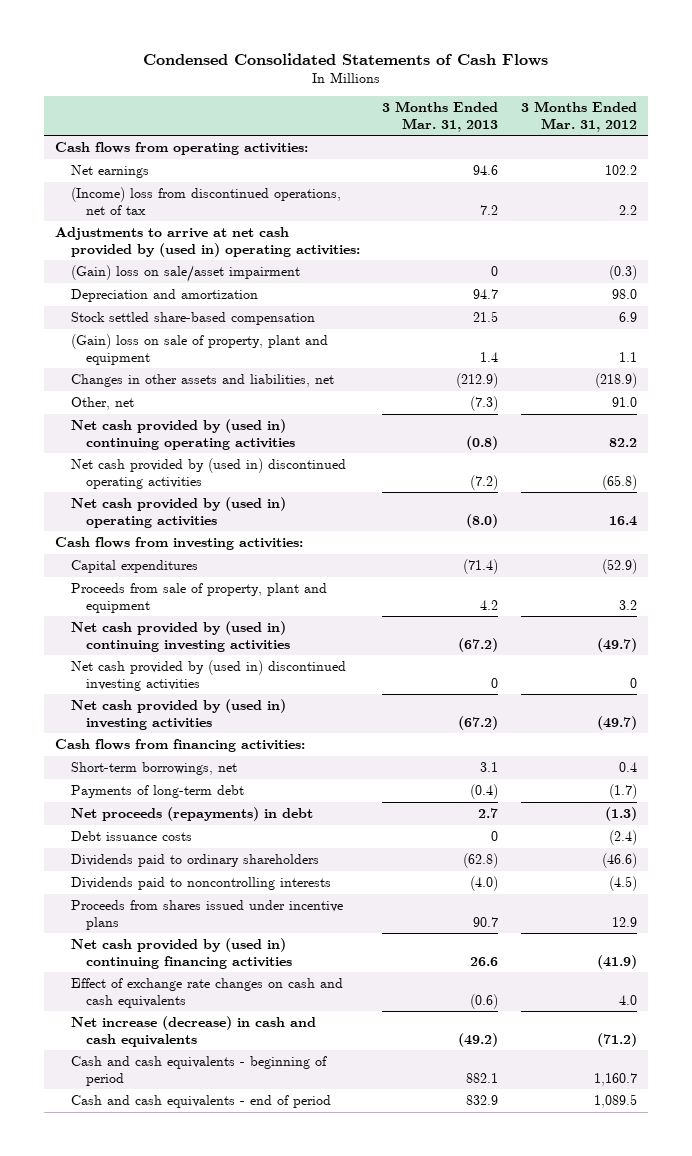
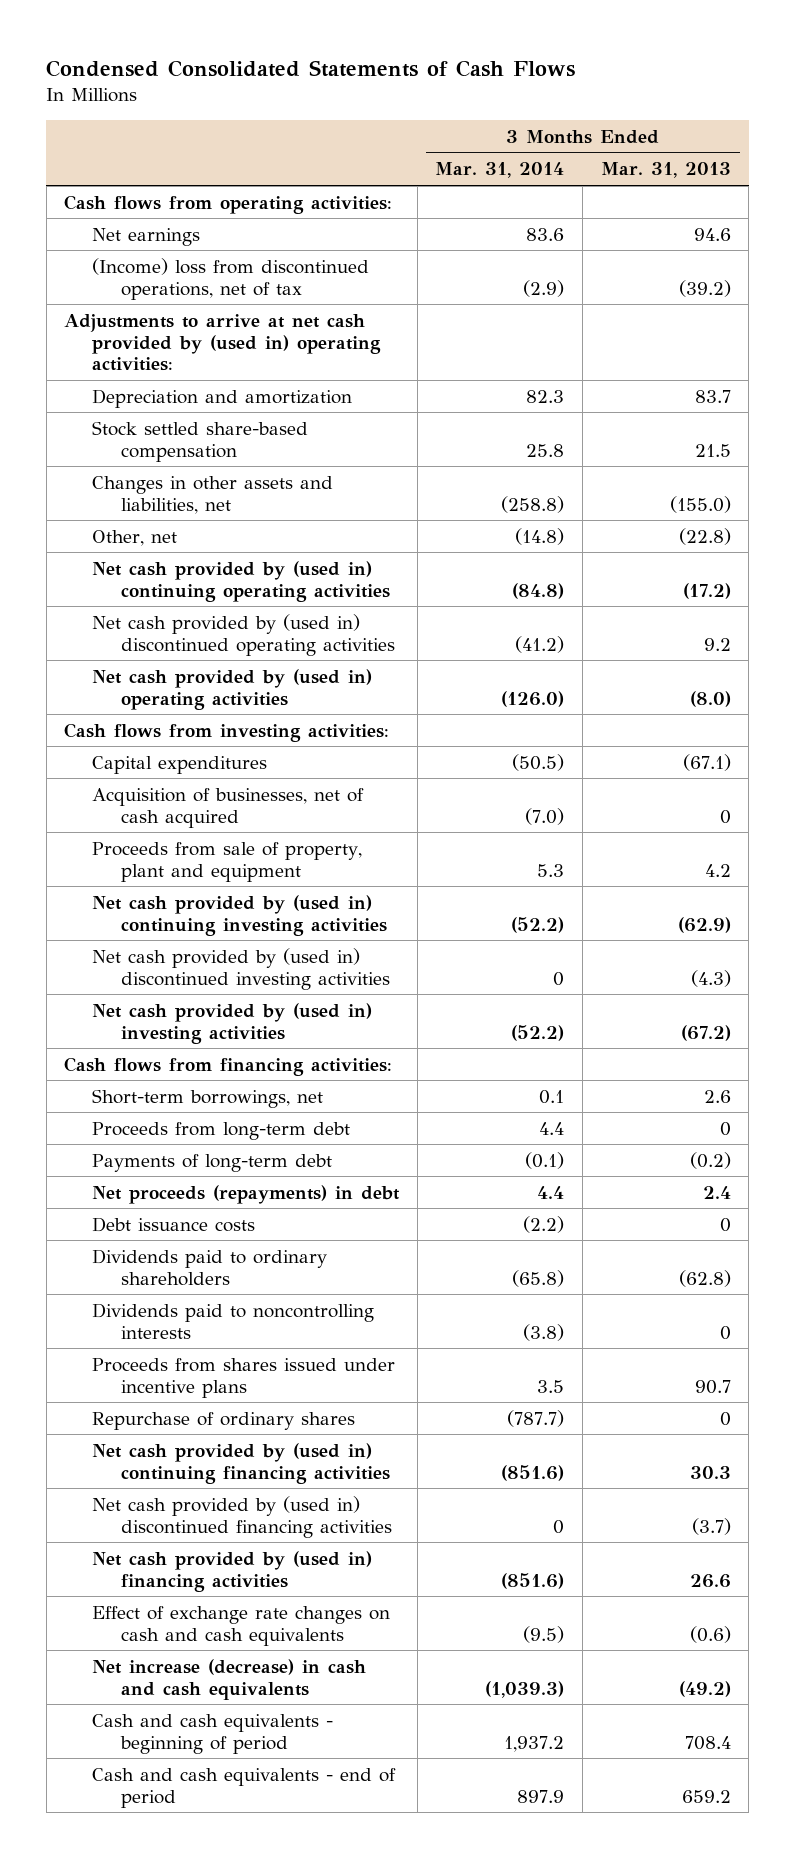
[521,101,638,132] 3 Months Ended Mar. 31, 2012 -> none
none -> [435,162,565,179] Mar. 31, 2014
[480,204,499,215] 7.2 -> [678,279,731,297] (39.2)
[70,265,300,283] (Gain) loss on sale/asset impairment -> none
[473,289,499,300] 94.7 -> [694,389,731,403] 83.7
[70,334,328,365] (Gain) loss on sale of property, plant and equipment -> none
[456,373,499,389] (212.9) -> [669,495,731,513] (155.0)
[470,396,499,412] (7.3) -> [678,527,731,545] (22.8)
[466,435,499,450] (0.8) -> [682,582,731,599] (17.2)
[470,474,499,490] (7.2) -> [703,637,731,651] 9.2
[463,559,499,575] (71.4) -> [682,753,731,771] (67.1)
none -> [92,787,365,828] Acquisition of businesses, net of cash acquired
[458,637,499,652] (67.2) -> [677,916,731,933] (62.9)
[491,677,499,688] 0 -> [690,969,731,987] (4.3)
[480,762,499,773] 3.1 -> [703,1089,731,1103] 2.6
none -> [92,1121,351,1140] Proceeds from long-term debt
[470,784,499,800] (0.4) -> [689,1151,731,1169] (0.2)
[478,808,499,819] 2.7 -> [702,1185,731,1199] 2.4
[470,876,499,892] (4.0) -> [719,1325,731,1340] 0
none -> [92,1411,356,1430] Repurchase of ordinary shares
[470,956,499,966] 26.6 -> [689,1465,731,1479] 30.3
none -> [92,1495,392,1538] Net cash provided by (used in) discontinued financing activities
none -> [92,1550,373,1592] Net cash provided by (used in) financing activities
[466,1072,499,1083] 882.1 -> [684,1735,731,1750] 708.4
[466,1095,499,1106] 832.9 -> [681,1789,731,1803] 659.2

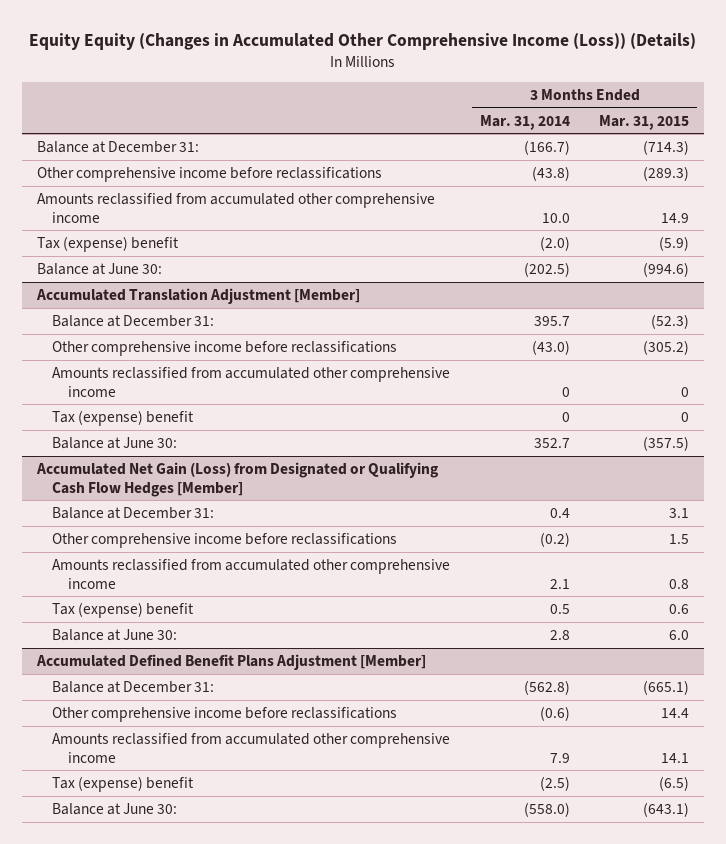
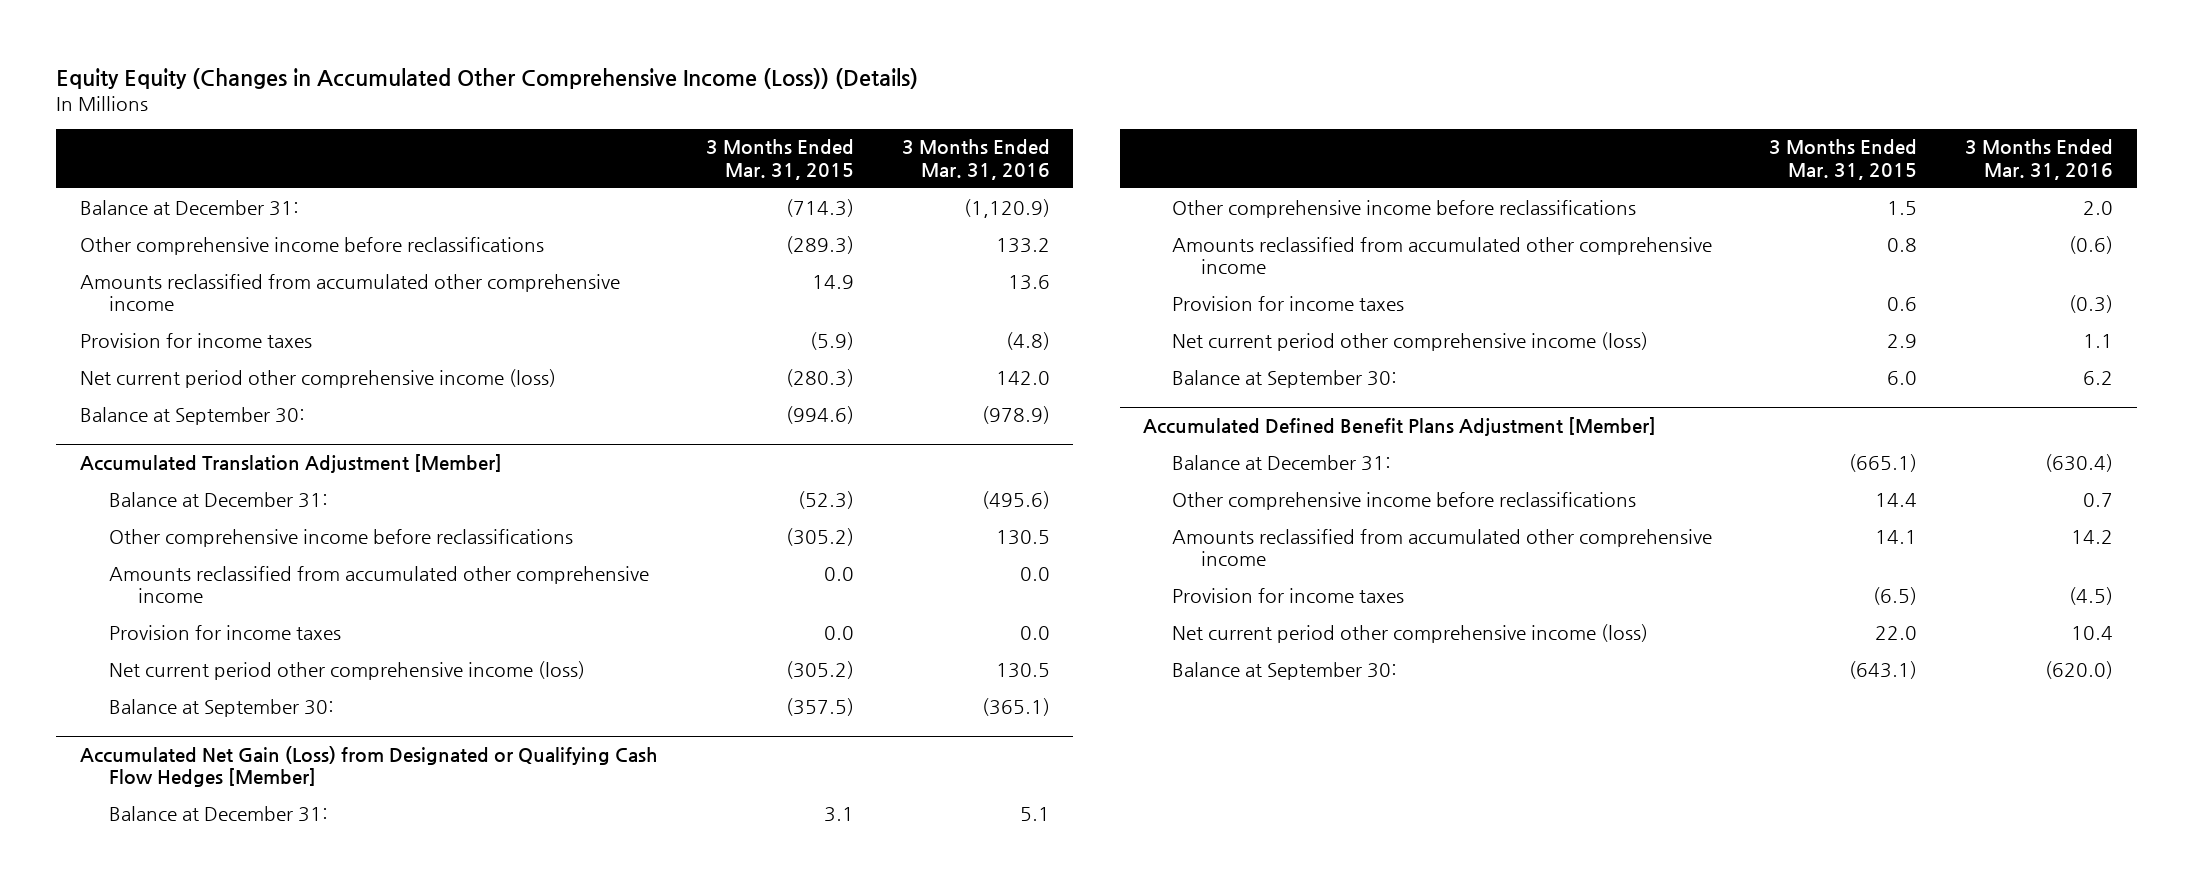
[479,114,570,130] Mar. 31, 2014 -> none
none -> [901,139,1050,180] 3 Months Ended Mar. 31, 2016
[37,235,180,252] Tax (expense) benefit -> [80,332,313,348] Provision for income taxes
none -> [80,368,557,388] Net current period other comprehensive income (loss)
[37,262,163,275] Balance at June 30: -> [80,406,306,425] Balance at September 30:
[52,409,195,426] Tax (expense) benefit -> none
[681,386,690,397] 0 -> [823,566,854,581] 0.0
none -> [109,624,342,640] Provision for income taxes
none -> [109,660,586,680] Net current period other comprehensive income (loss)
[52,436,178,449] Balance at June 30: -> [109,698,335,717] Balance at September 30:
[52,601,195,618] Tax (expense) benefit -> [1172,295,1405,311] Provision for income taxes
none -> [1172,331,1649,351] Net current period other comprehensive income (loss)
[52,628,178,641] Balance at June 30: -> [1172,369,1398,388] Balance at September 30:
[52,775,195,792] Tax (expense) benefit -> [1172,587,1405,603] Provision for income taxes
none -> [1172,623,1649,643] Net current period other comprehensive income (loss)
[52,802,178,815] Balance at June 30: -> [1172,661,1398,680] Balance at September 30:

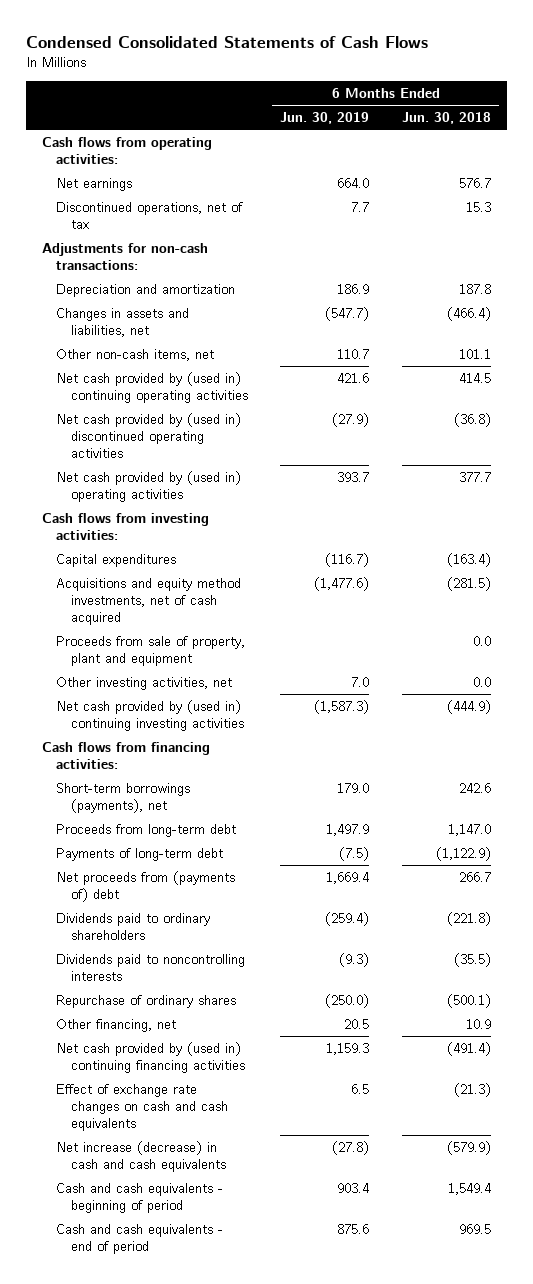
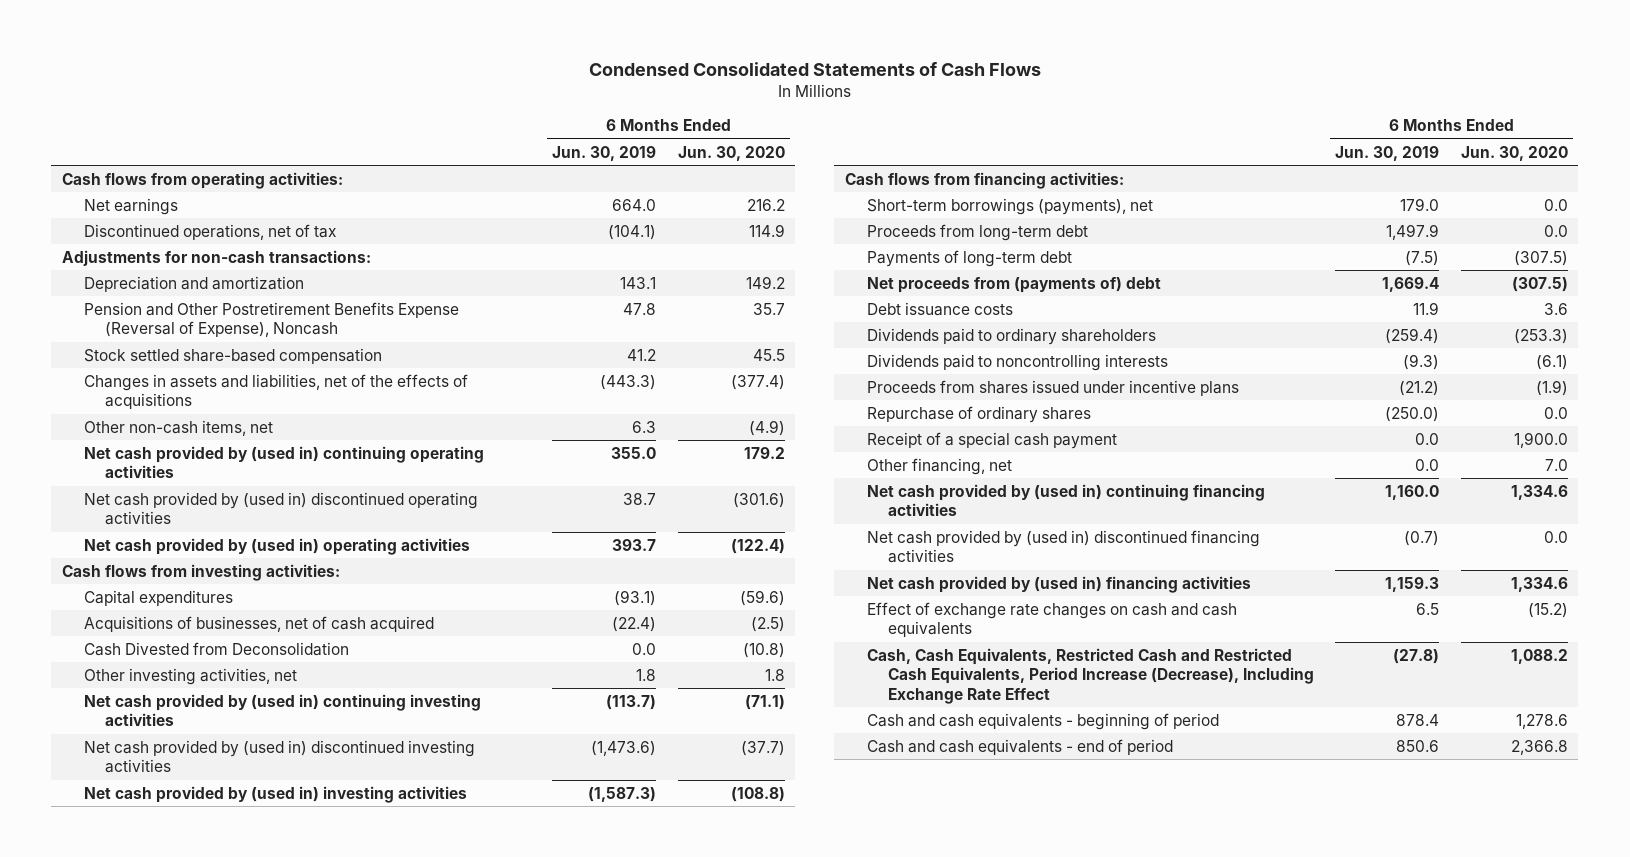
[402,112,492,125] Jun. 30, 2018 -> none
none -> [677,145,785,161] Jun. 30, 2020
[351,201,370,212] 7.7 -> [608,224,657,240] (104.1)
[337,283,370,294] 186.9 -> [620,276,657,289] 143.1
none -> [83,301,459,338] Pension and Other Postretirement Benefits Expense (Reversal of Expense), Noncash
none -> [83,347,382,364] Stock settled share-based compensation
[56,307,190,338] Changes in assets and liabilities, net -> [83,373,468,410] Changes in assets and liabilities, net of the effects of acquisitions
[325,306,370,321] (547.7) -> [600,374,657,390] (443.3)
[337,348,370,359] 110.7 -> [632,420,657,433] 6.3
[337,372,370,383] 421.6 -> [611,446,657,459] 355.0
[332,412,370,427] (27.9) -> [623,492,657,505] 38.7
[56,635,246,667] Proceeds from sale of property, plant and equipment -> none
[325,552,370,567] (116.7) -> [614,589,657,606] (93.1)
[56,577,242,626] Acquisitions and equity method investments, net of cash acquired -> [83,615,434,632] Acquisitions of businesses, net of cash acquired
[314,576,370,591] (1,477.6) -> [612,616,657,632] (22.4)
none -> [83,641,349,656] Cash Divested from Deconsolidation
[351,676,370,687] 7.0 -> [636,668,657,681] 1.8
[314,699,370,714] (1,587.3) -> [606,694,657,710] (113.7)
none -> [83,739,475,774] Net cash provided by (used in) discontinued investing activities
none -> [83,785,467,803] Net cash provided by (used in) investing activities
none -> [866,301,1013,316] Debt issuance costs
none -> [866,379,1239,396] Proceeds from shares issued under incentive plans
none -> [866,431,1117,449] Receipt of a special cash payment
[344,1018,370,1029] 20.5 -> [1415,458,1440,471] 0.0
[326,1042,370,1055] 1,159.3 -> [1385,484,1440,500] 1,160.0
none -> [866,529,1260,564] Net cash provided by (used in) discontinued financing activities
none -> [866,575,1251,593] Net cash provided by (used in) financing activities
[56,1140,226,1173] Net increase (decrease) in cash and cash equivalents -> [866,647,1315,704] Cash, Cash Equivalents, Restricted Cash and Restricted Cash Equivalents, Period Increase (Decrease), Including Exchange Rate Effect
[337,1182,370,1193] 903.4 -> [1396,713,1440,726] 878.4
[337,1223,370,1234] 875.6 -> [1396,739,1440,752] 850.6

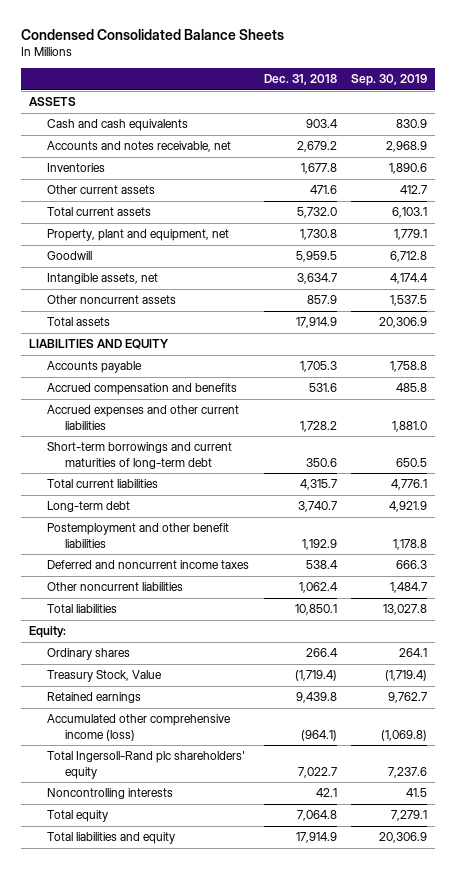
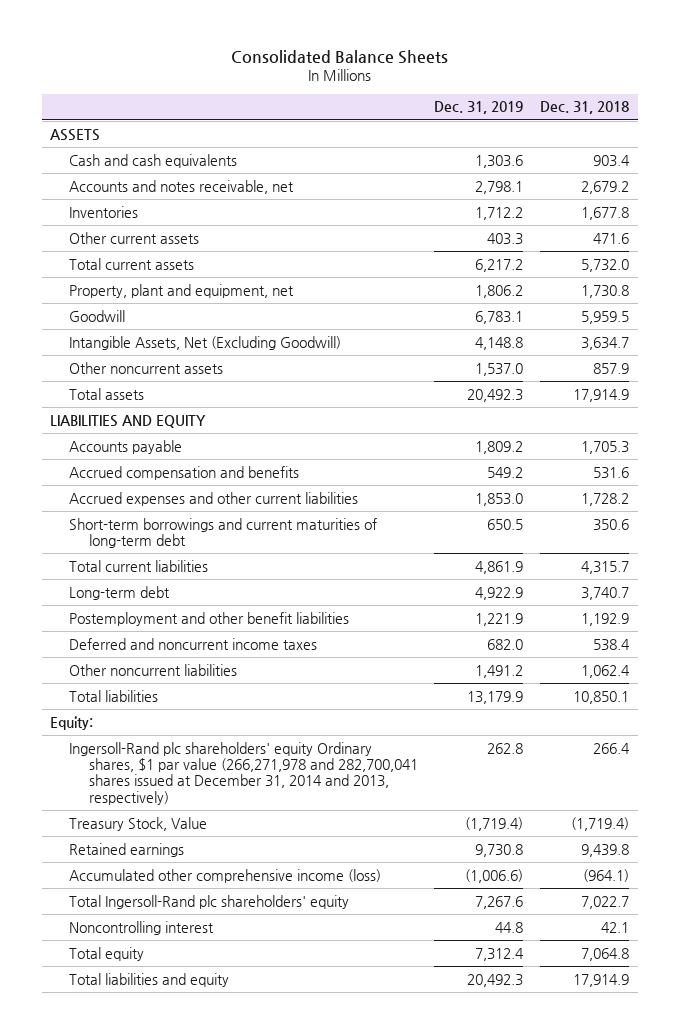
[21,28,285,40] Condensed Consolidated Balance Sheets -> [230,50,448,65] Consolidated Balance Sheets
[351,74,428,87] Sep. 30, 2019 -> none
none -> [434,101,524,115] Dec. 31, 2019
[46,273,158,285] Intangible assets, net -> [69,335,342,350] Intangible Assets, Net (Excluding Goodwill)
[46,648,130,661] Ordinary shares -> [69,741,418,805] Ingersoll-Rand plc shareholders' equity Ordinary shares, $1 par value (266,271,978 and 282,700,041 shares issued at December 31, 2014 and 2013, respectively)
[46,788,173,800] Noncontrolling interests -> [69,920,215,935] Noncontrolling interest

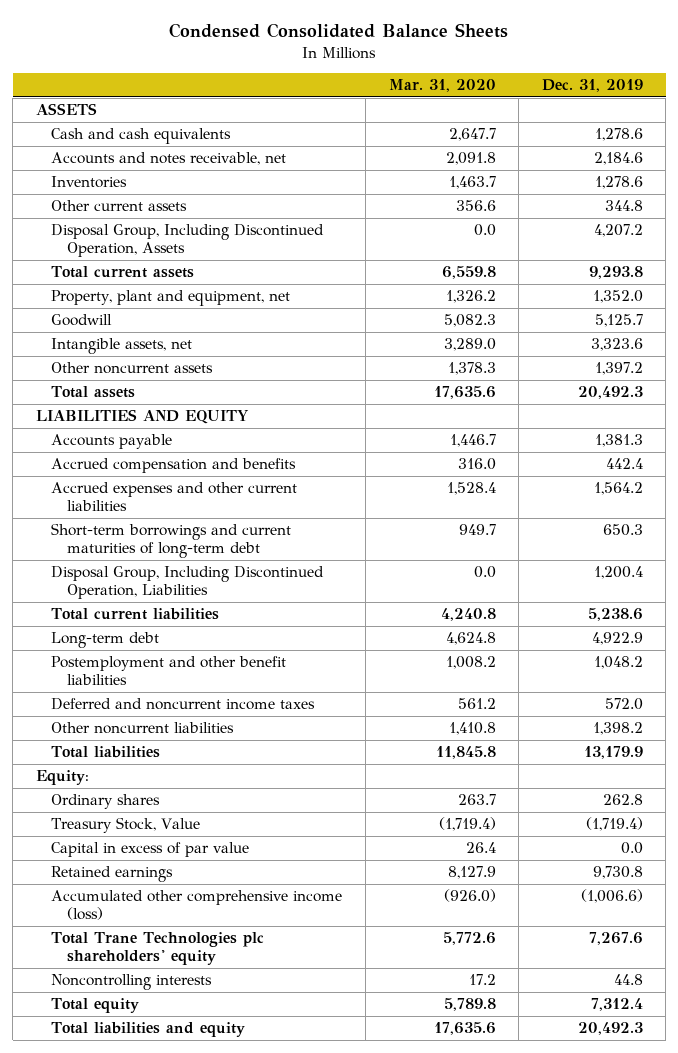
[230,50,448,65] Consolidated Balance Sheets -> [169,22,509,38] Condensed Consolidated Balance Sheets
[540,101,630,115] Dec. 31, 2018 -> none
none -> [388,79,496,93] Mar. 31, 2020
[475,154,524,168] 1,303.6 -> [594,128,643,142] 1,278.6
[475,180,524,194] 2,798.1 -> [593,152,643,166] 2,184.6
[475,206,524,220] 1,712.2 -> [594,176,643,190] 1,278.6
[487,232,524,245] 403.3 -> [604,200,643,212] 344.8
none -> [51,224,325,258] Disposal Group, Including Discontinued Operation, Assets
[475,258,524,272] 6,217.2 -> [588,266,643,280] 9,293.8
[475,284,524,298] 1,806.2 -> [592,290,643,304] 1,352.0
[475,310,524,324] 6,783.1 -> [594,314,643,328] 5,125.7
[69,335,342,350] Intangible Assets, Net (Excluding Goodwill) -> [51,338,193,355] Intangible assets, net
[475,336,524,350] 4,148.8 -> [590,338,643,352] 3,323.6
[475,362,524,376] 1,537.0 -> [594,362,643,376] 1,397.2
[475,440,524,454] 1,809.2 -> [594,434,643,448] 1,381.3
[487,466,524,478] 549.2 -> [605,458,643,470] 442.4
[475,492,524,506] 1,853.0 -> [593,482,643,496] 1,564.2
[487,518,524,530] 650.5 -> [602,524,643,537] 650.3
none -> [51,566,325,600] Disposal Group, Including Discontinued Operation, Liabilities
[475,560,524,574] 4,861.9 -> [587,608,643,622] 5,238.6
[475,612,524,626] 1,221.9 -> [593,656,643,670] 1,048.2
[487,638,524,650] 682.0 -> [604,698,643,711] 572.0
[475,664,524,678] 1,491.2 -> [592,722,643,736] 1,398.2
[69,741,418,805] Ingersoll-Rand plc shareholders' equity Ordinary shares, $1 par value (266,271,978 and 282,700,041 shares issued at December 31, 2014 and 2013, respectively) -> [51,794,161,810] Ordinary shares
none -> [51,842,250,858] Capital in excess of par value
[69,894,350,909] Total Ingersoll-Rand plc shareholders' equity -> [51,932,265,966] Total Trane Technologies plc shareholders' equity
[69,920,215,935] Noncontrolling interest -> [51,974,213,991] Noncontrolling interests

